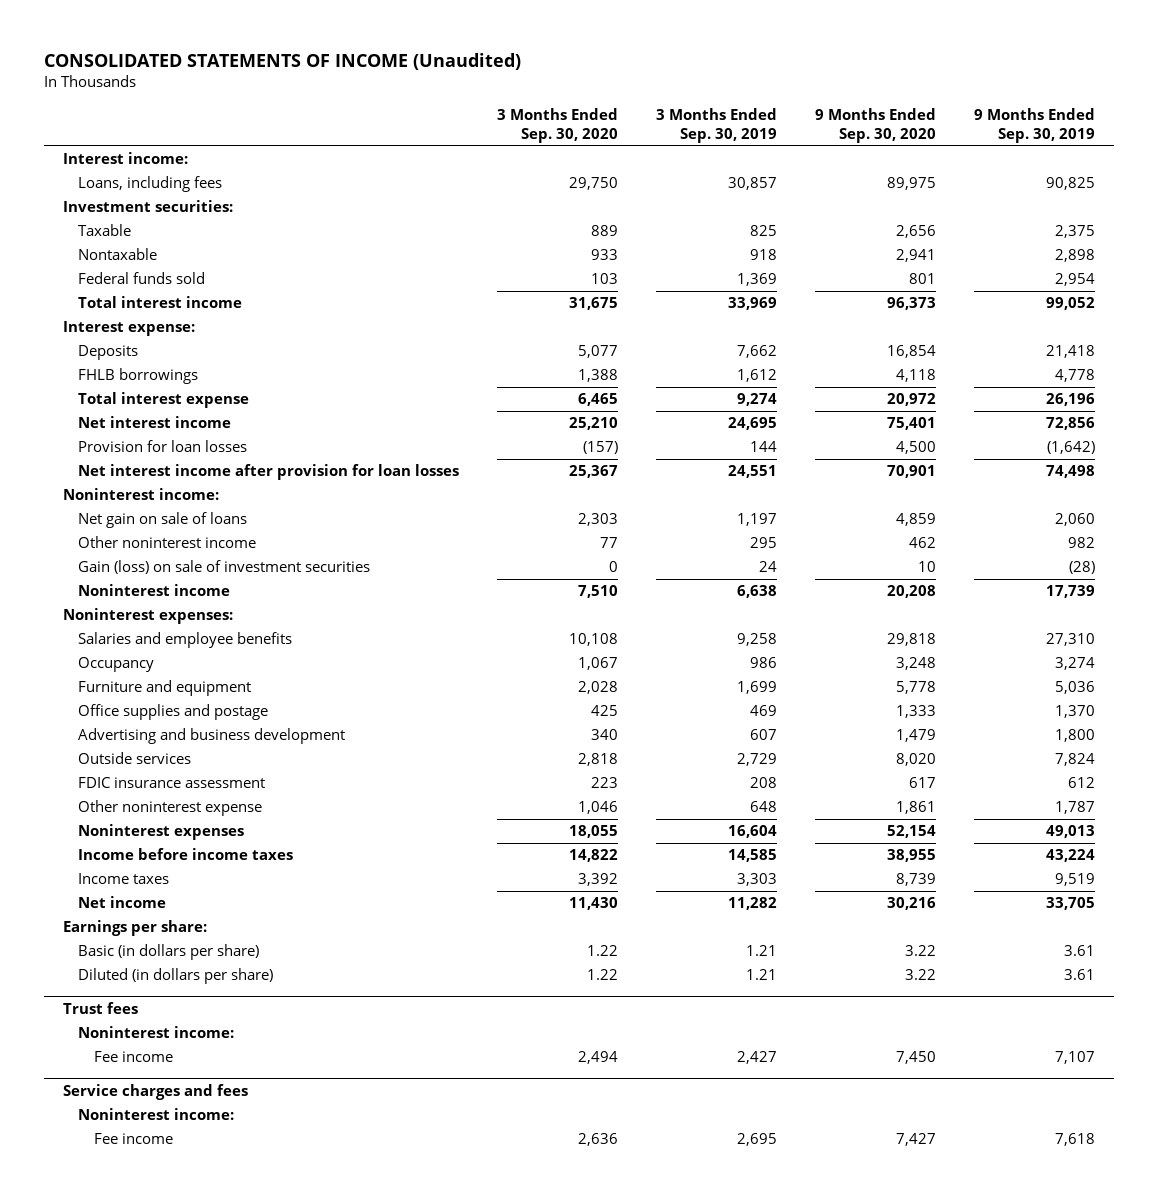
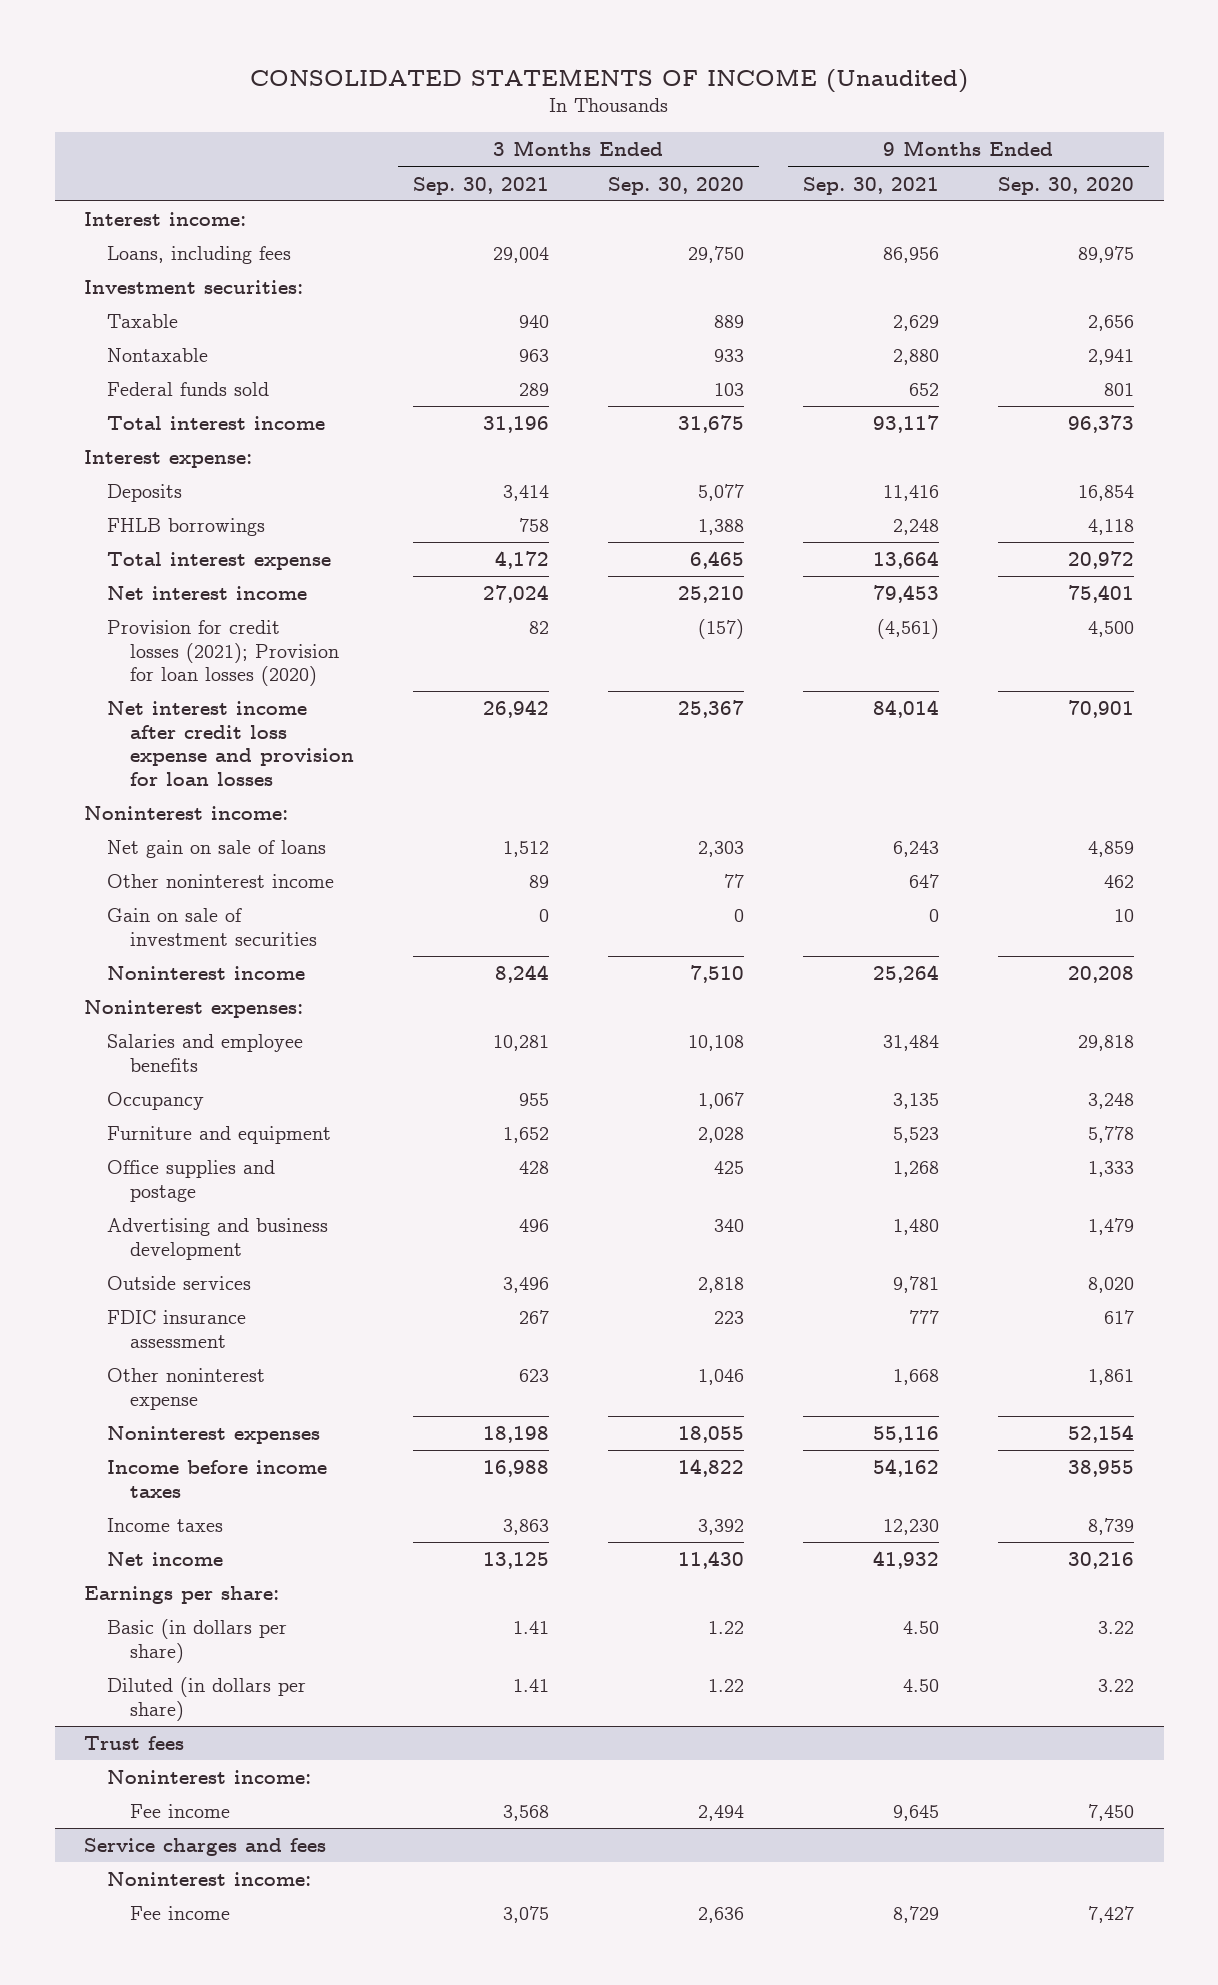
[656,107,778,143] 3 Months Ended Sep. 30, 2019 -> none
[974,107,1096,143] 9 Months Ended Sep. 30, 2019 -> none
none -> [412,176,549,195] Sep. 30, 2021
none -> [802,176,939,195] Sep. 30, 2021
[78,440,248,453] Provision for loan losses -> [106,620,339,687] Provision for credit losses (2021); Provision for loan losses (2020)
[78,464,460,481] Net interest income after provision for loan losses -> [106,701,354,786] Net interest income after credit loss expense and provision for loan losses
[78,560,371,575] Gain (loss) on sale of investment securities -> [106,908,317,946] Gain on sale of investment securities

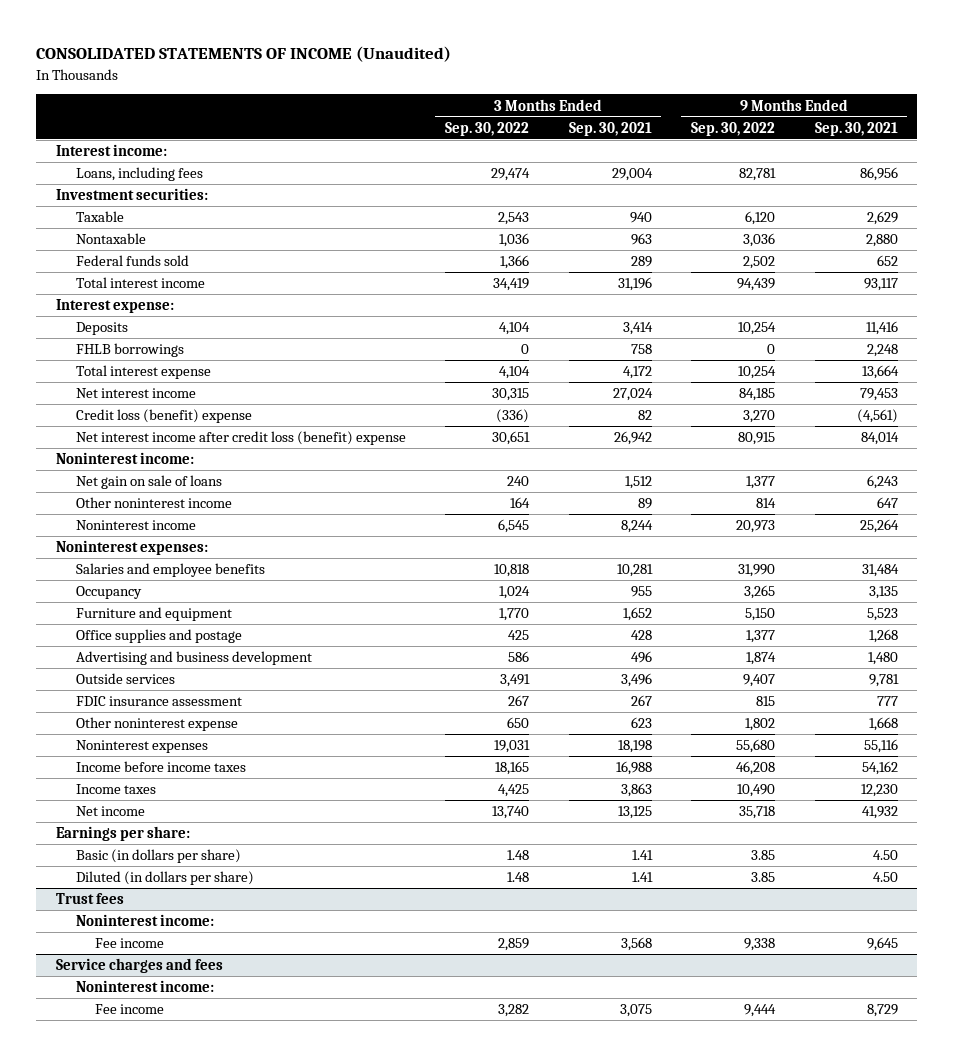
[607,176,744,195] Sep. 30, 2020 -> none
[998,176,1135,195] Sep. 30, 2020 -> none
none -> [445,121,530,136] Sep. 30, 2022
none -> [691,121,776,136] Sep. 30, 2022
[106,620,339,687] Provision for credit losses (2021); Provision for loan losses (2020) -> [75,409,252,424] Credit loss (benefit) expense
[106,701,354,786] Net interest income after credit loss expense and provision for loan losses -> [75,431,406,446] Net interest income after credit loss (benefit) expense
[106,908,317,946] Gain on sale of investment securities -> none

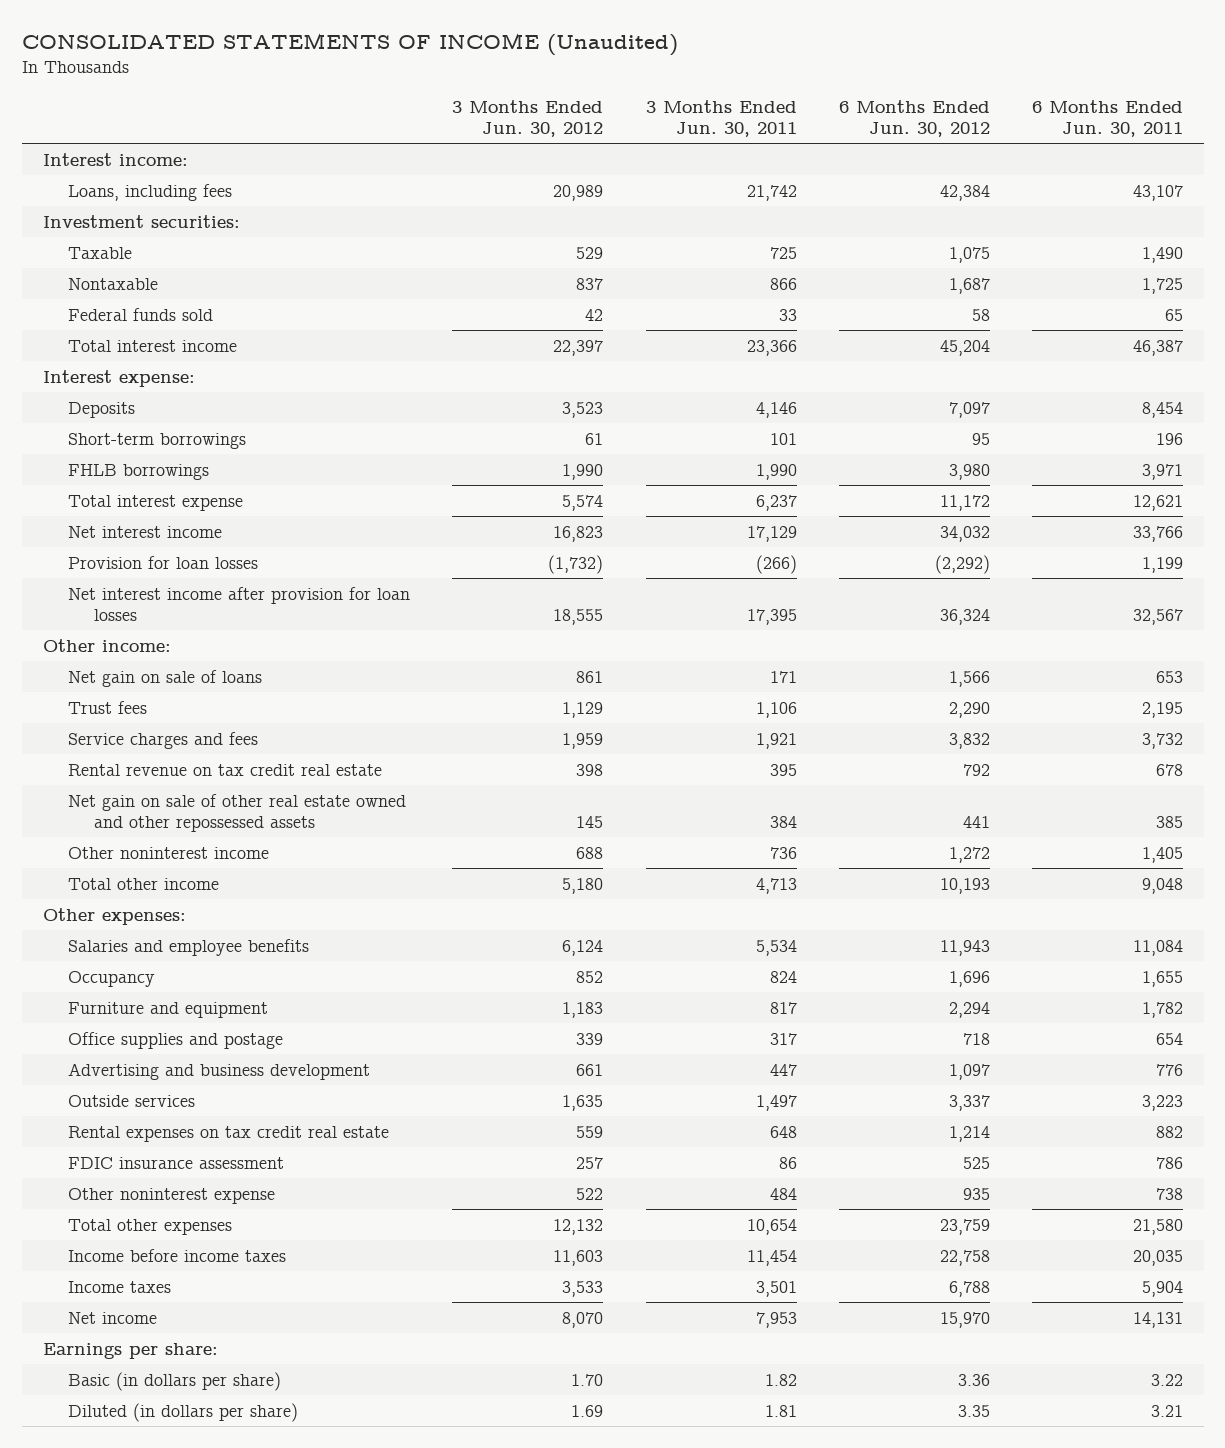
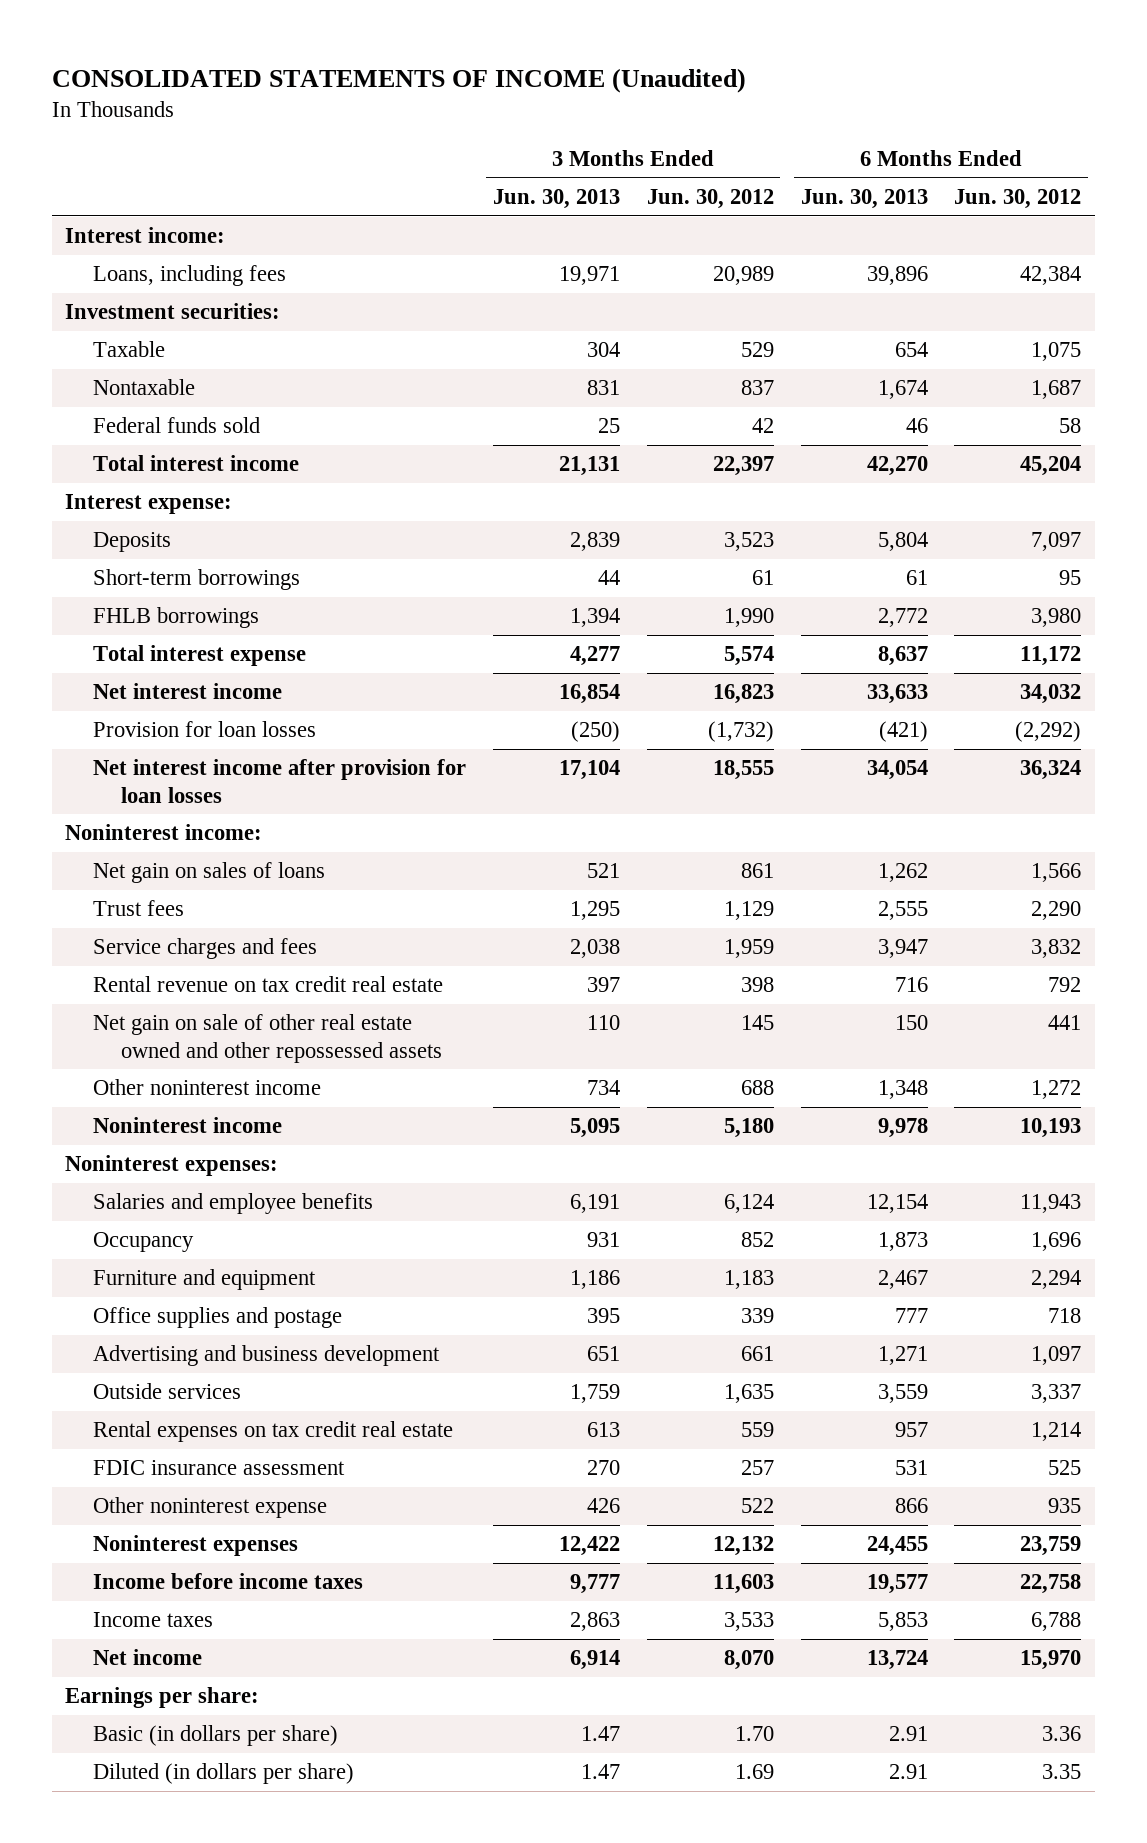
[645,99,797,137] 3 Months Ended Jun. 30, 2011 -> none
[1031,99,1183,137] 6 Months Ended Jun. 30, 2011 -> none
none -> [493,188,621,209] Jun. 30, 2013
none -> [800,188,928,209] Jun. 30, 2013
[42,638,171,652] Other income: -> [65,824,263,841] Noninterest income:
[68,669,263,687] Net gain on sale of loans -> [93,862,326,884] Net gain on sales of loans
[68,877,220,890] Total other income -> [93,1117,283,1134] Noninterest income
[42,907,186,925] Other expenses: -> [65,1155,279,1177] Noninterest expenses:
[68,1218,233,1235] Total other expenses -> [93,1535,299,1557] Noninterest expenses

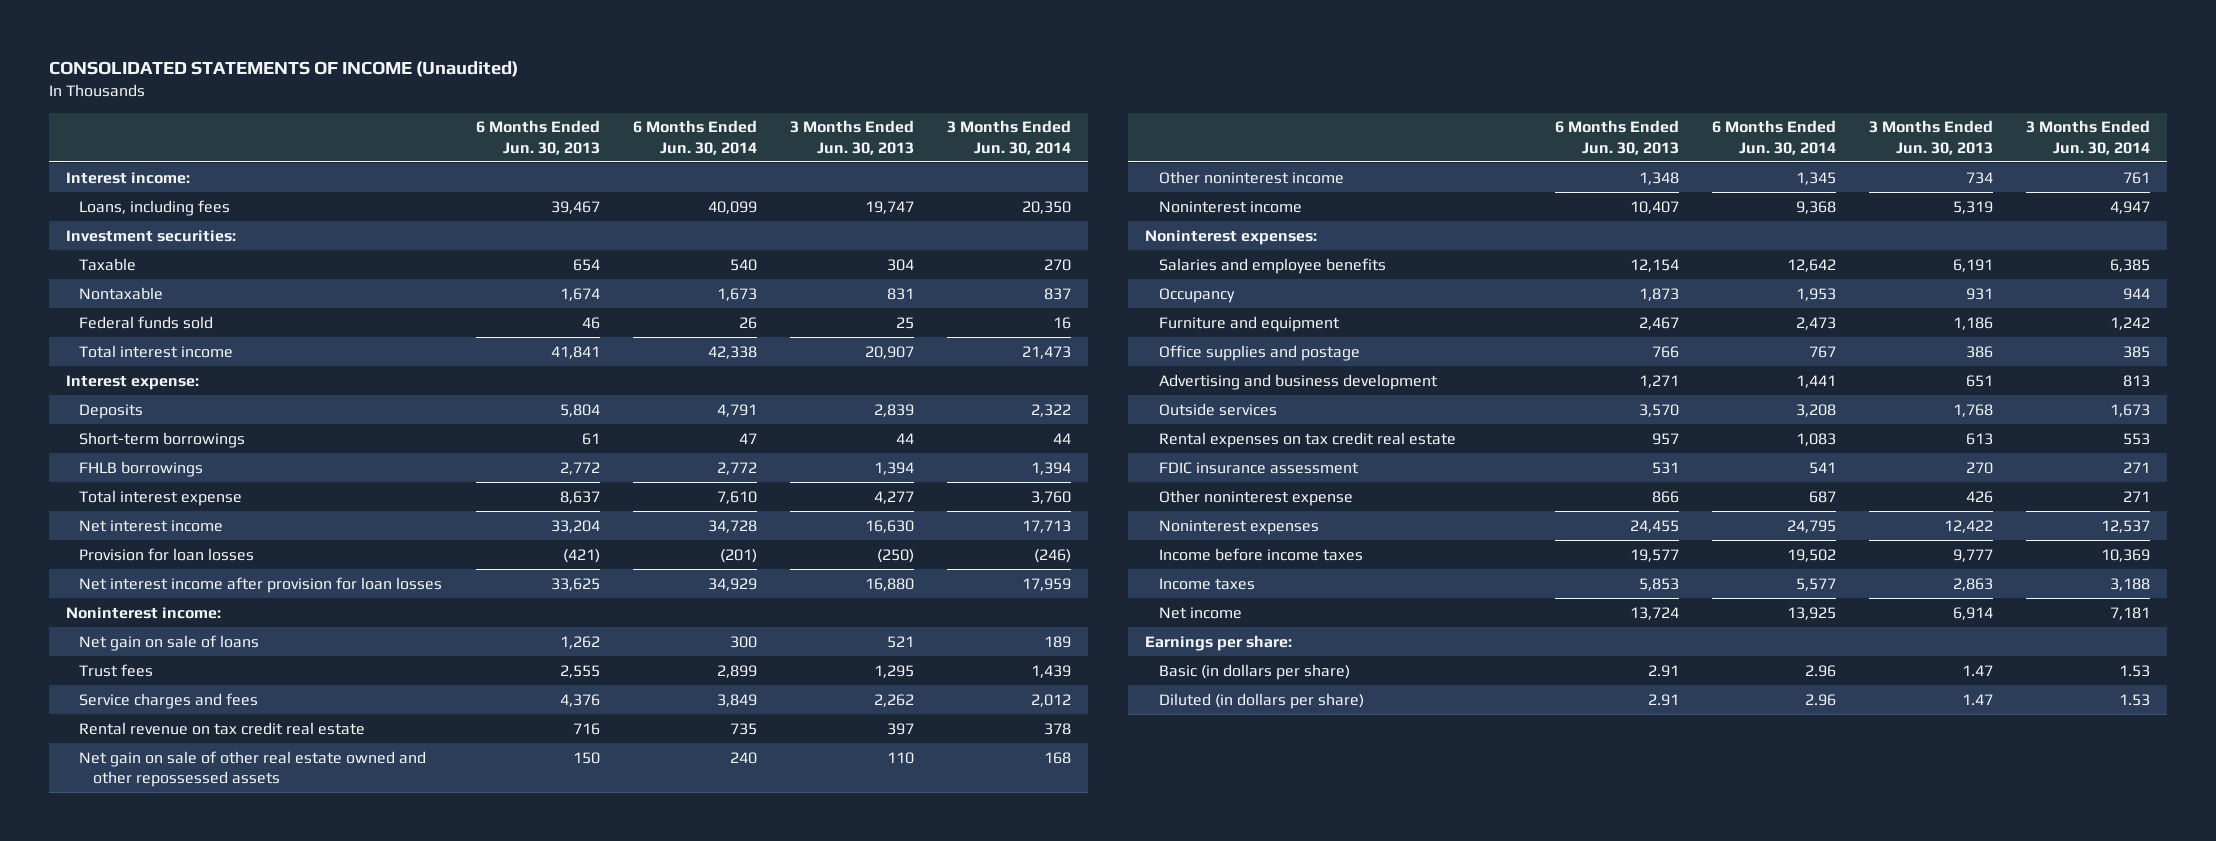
[646,188,774,209] Jun. 30, 2012 -> none
[954,188,1082,209] Jun. 30, 2012 -> none
none -> [632,120,757,155] 6 Months Ended Jun. 30, 2014
none -> [947,120,1072,155] 3 Months Ended Jun. 30, 2014
[559,266,621,286] 19,971 -> [865,200,915,214] 19,747
[866,266,928,286] 39,896 -> [550,200,600,214] 39,467
[559,456,621,477] 21,131 -> [865,345,915,359] 20,907
[866,456,928,477] 42,270 -> [550,345,600,359] 41,841
[559,684,621,705] 16,854 -> [865,519,915,533] 16,630
[866,684,928,705] 33,633 -> [550,519,600,533] 33,204
[559,760,621,781] 17,104 -> [865,577,915,591] 16,880
[866,760,928,781] 34,054 -> [550,577,600,591] 33,625
[93,862,326,884] Net gain on sales of loans -> [79,634,260,651] Net gain on sale of loans
[570,939,621,959] 2,038 -> [874,693,915,707] 2,262
[877,939,928,959] 3,947 -> [559,693,600,707] 4,376
[570,1118,621,1139] 5,095 -> [1953,200,1994,214] 5,319
[877,1118,928,1139] 9,978 -> [1629,200,1679,214] 10,407
[587,1308,621,1324] 395 -> [1966,345,1994,358] 386
[894,1308,928,1324] 777 -> [1651,345,1679,358] 766
[570,1384,621,1404] 1,759 -> [1953,403,1994,417] 1,768
[877,1384,928,1404] 3,559 -> [1638,403,1679,417] 3,570

